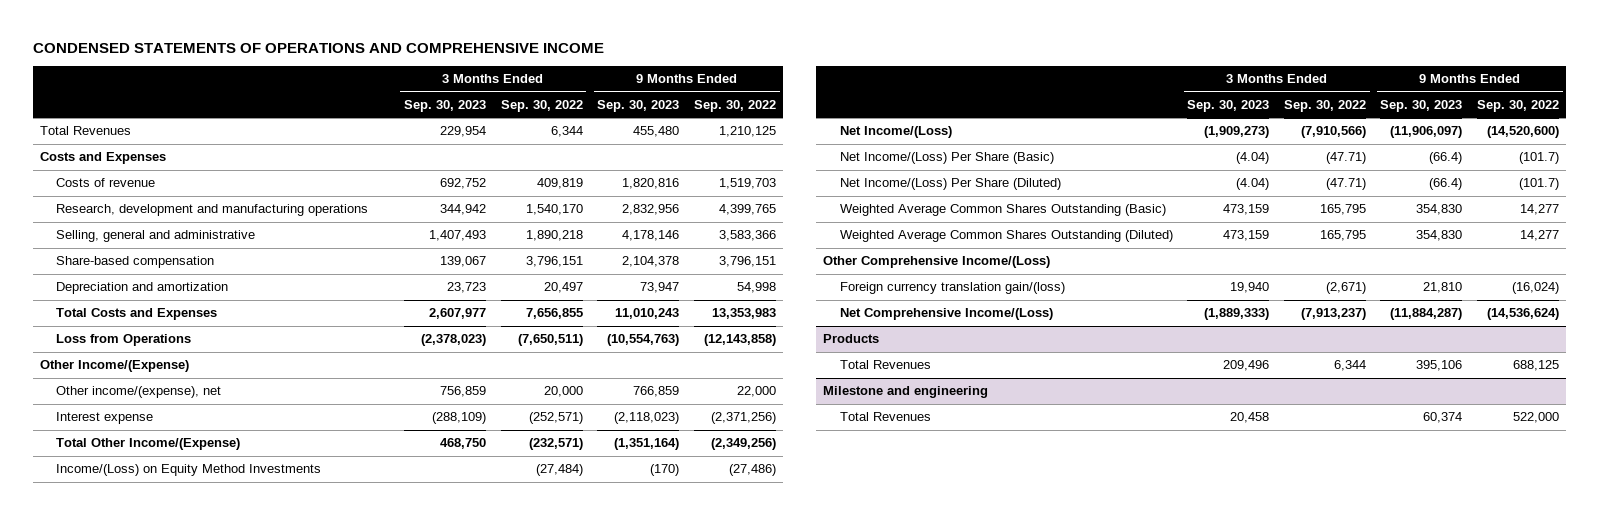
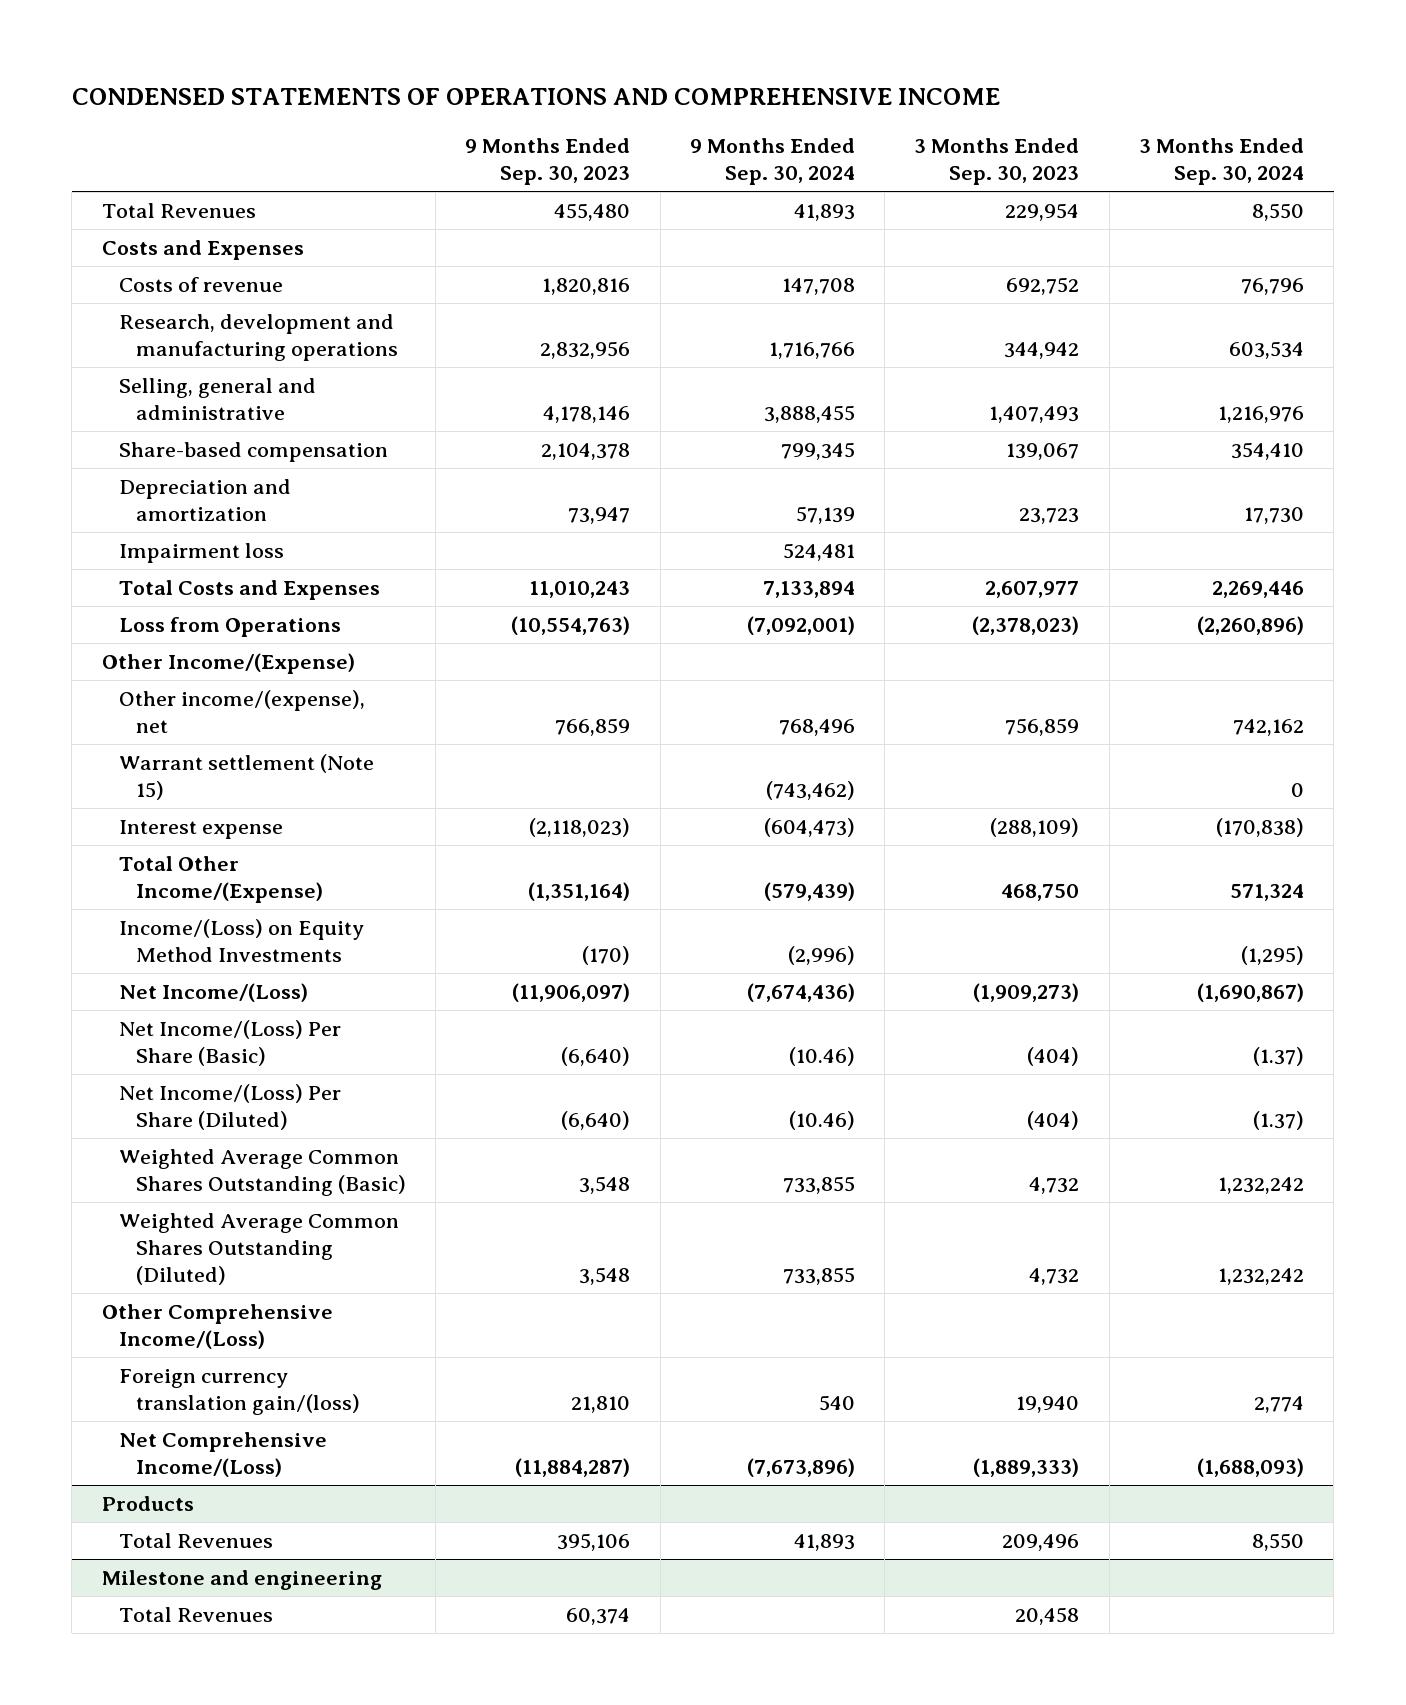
[500,99,583,112] Sep. 30, 2022 -> none
[693,99,776,112] Sep. 30, 2022 -> none
none -> [689,138,855,186] 9 Months Ended Sep. 30, 2024
none -> [1139,138,1305,186] 3 Months Ended Sep. 30, 2024
none -> [118,543,284,564] Impairment loss
none -> [118,754,374,801] Warrant settlement (Note 15)
[1236,152,1270,165] (4.04) -> [1027,1047,1080,1067] (404)
[1429,152,1463,165] (66.4) -> [561,1047,631,1067] (6,640)
[1236,178,1270,191] (4.04) -> [1027,1111,1080,1131] (404)
[1429,178,1463,191] (66.4) -> [561,1111,631,1131] (6,640)
[1223,204,1270,216] 473,159 -> [1029,1177,1080,1195] 4,732
[1416,204,1463,216] 354,830 -> [579,1176,631,1195] 3,548
[1223,230,1270,242] 473,159 -> [1029,1268,1080,1286] 4,732
[1416,230,1463,242] 354,830 -> [579,1267,631,1286] 3,548

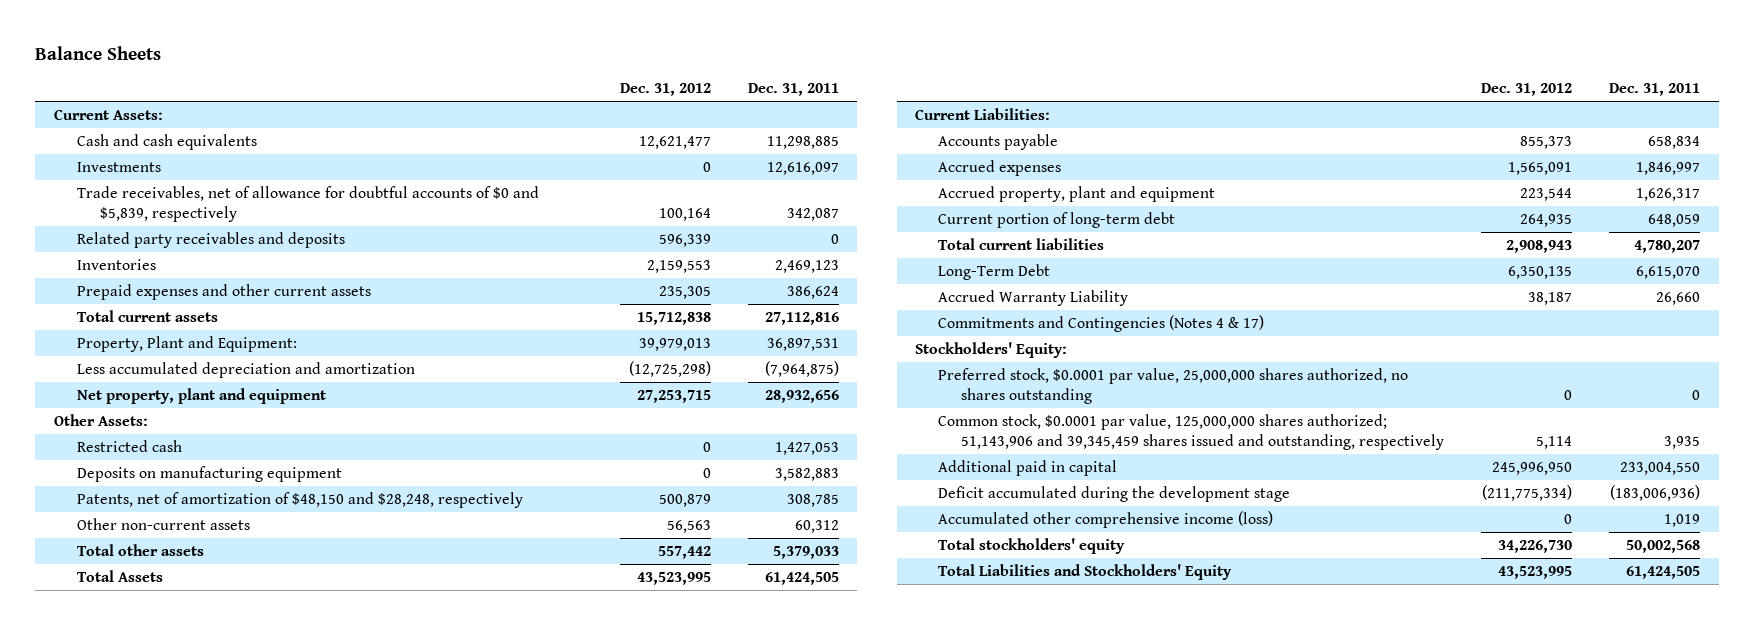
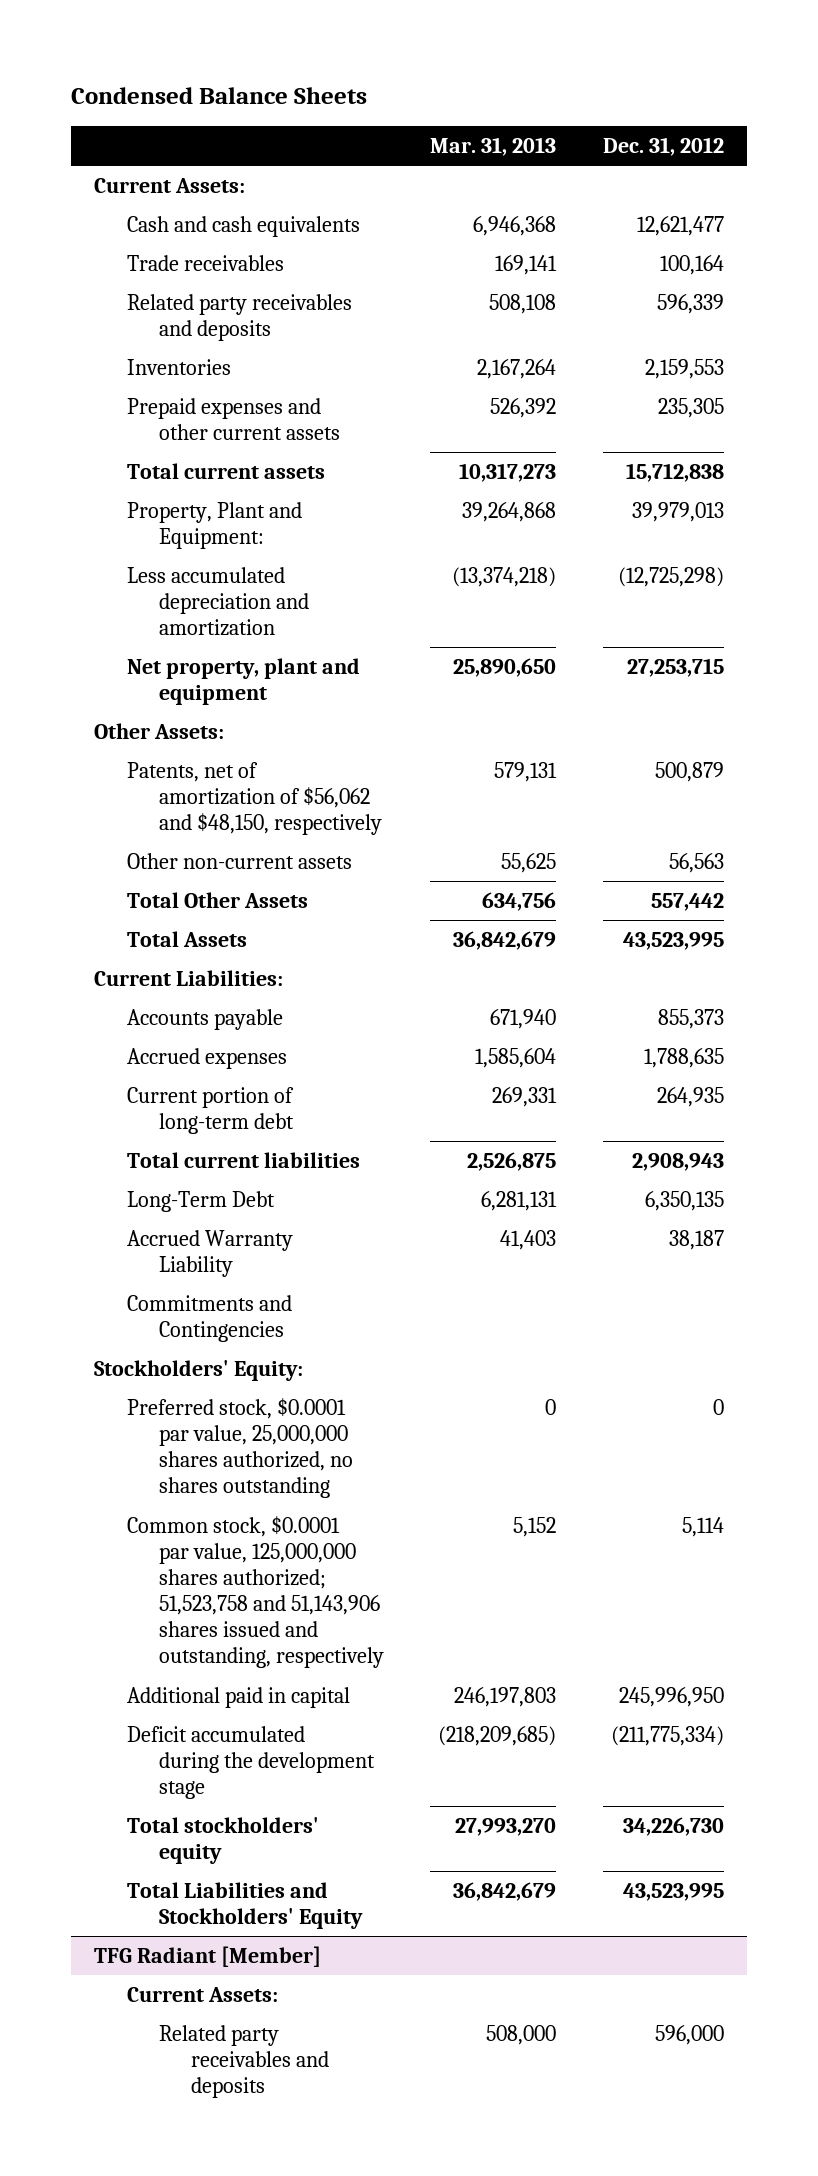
[34,45,161,60] Balance Sheets -> [70,87,367,105] Condensed Balance Sheets
[747,83,839,97] Dec. 31, 2011 -> none
none -> [430,136,557,156] Mar. 31, 2013
[76,161,161,172] Investments -> none
[76,185,539,223] Trade receivables, net of allowance for doubtful accounts of $0 and $5,839, respectively -> [126,255,284,272] Trade receivables
[76,439,182,452] Restricted cash -> none
[76,465,342,482] Deposits on manufacturing equipment -> none
[76,491,523,508] Patents, net of amortization of $48,150 and $28,248, respectively -> [126,762,382,836] Patents, net of amortization of $56,062 and $48,150, respectively
[76,543,204,556] Total other assets -> [126,892,308,909] Total Other Assets
[938,185,1216,202] Accrued property, plant and equipment -> none
[1508,161,1573,175] 1,565,091 -> [643,1048,724,1069] 1,788,635
[938,314,1265,332] Commitments and Contingencies (Notes 4 & 17) -> [126,1295,292,1343] Commitments and Contingencies
[938,413,1445,451] Common stock, $0.0001 par value, 125,000,000 shares authorized; 51,143,906 and 39,345,459 shares issued and outstanding, respectively -> [126,1516,384,1669] Common stock, $0.0001 par value, 125,000,000 shares authorized; 51,523,758 and 51,143,906 shares issued and outstanding, respectively
[938,510,1274,528] Accumulated other comprehensive income (loss) -> none
none -> [94,1946,322,1968] TFG Radiant [Member]
none -> [126,1987,278,2003] Current Assets:
none -> [158,2025,330,2099] Related party receivables and deposits

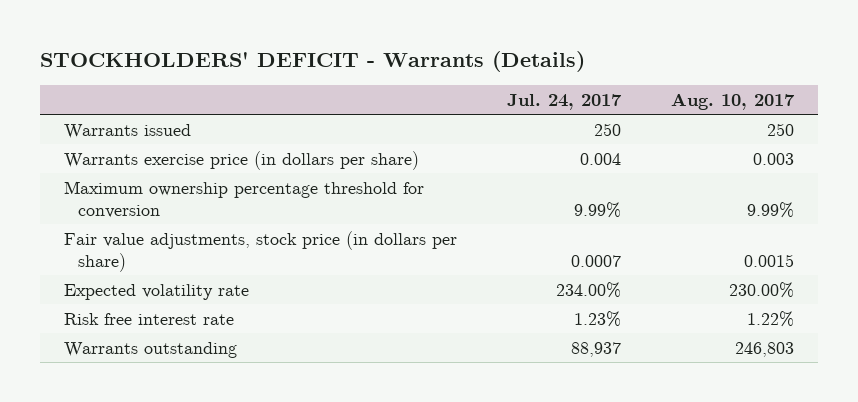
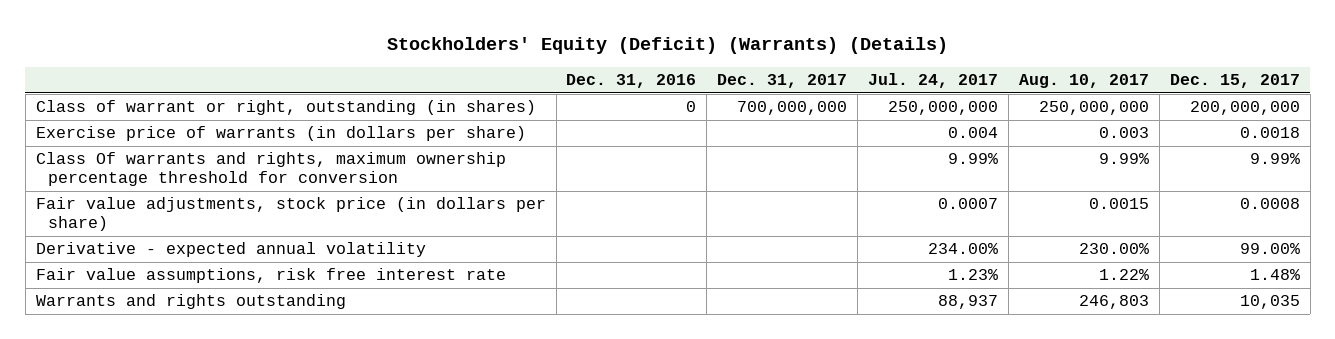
[39,51,585,73] STOCKHOLDERS' DEFICIT - Warrants (Details) -> [386,37,948,55] Stockholders' Equity (Deficit) (Warrants) (Details)
none -> [566,74,697,89] Dec. 31, 2016
none -> [717,74,848,89] Dec. 31, 2017
none -> [1169,74,1300,89] Dec. 15, 2017
[64,123,192,139] Warrants issued -> none
none -> [35,100,536,116] Class of warrant or right, outstanding (in shares)
[64,150,420,170] Warrants exercise price (in dollars per share) -> [35,126,526,142] Exercise price of warrants (in dollars per share)
[64,180,425,219] Maximum ownership percentage threshold for conversion -> [35,152,506,187] Class Of warrants and rights, maximum ownership percentage threshold for conversion
[64,283,250,300] Expected volatility rate -> [35,242,426,258] Derivative - expected annual volatility
[64,312,235,325] Risk free interest rate -> [35,268,506,284] Fair value assumptions, risk free interest rate
[64,341,238,358] Warrants outstanding -> [35,294,346,310] Warrants and rights outstanding

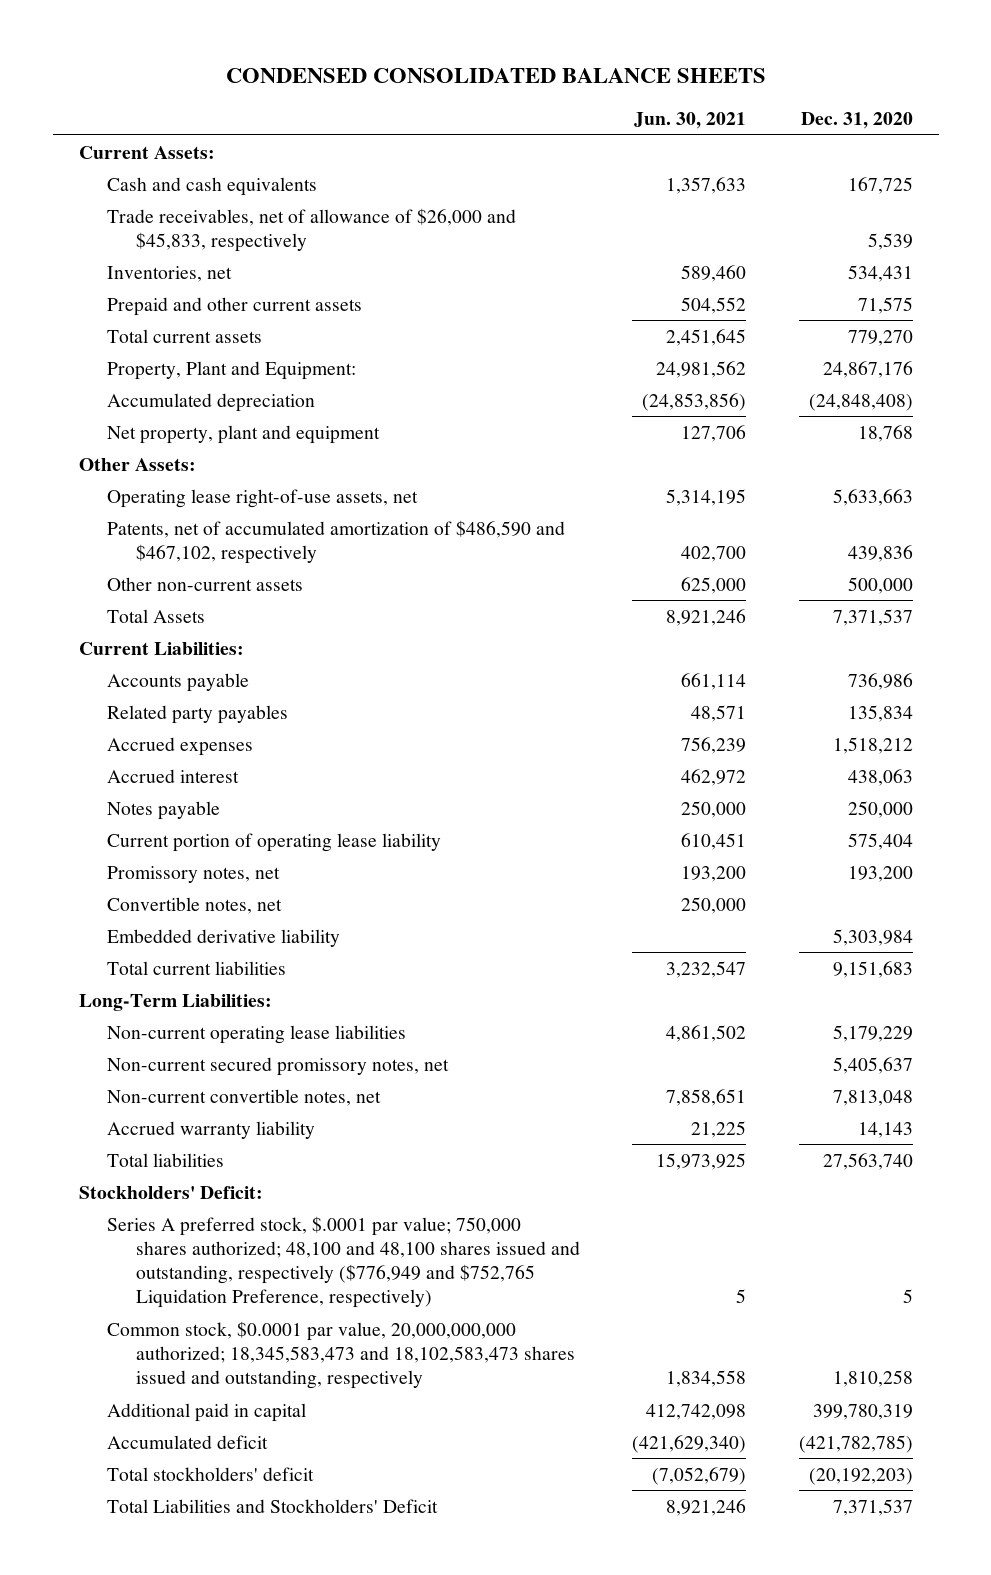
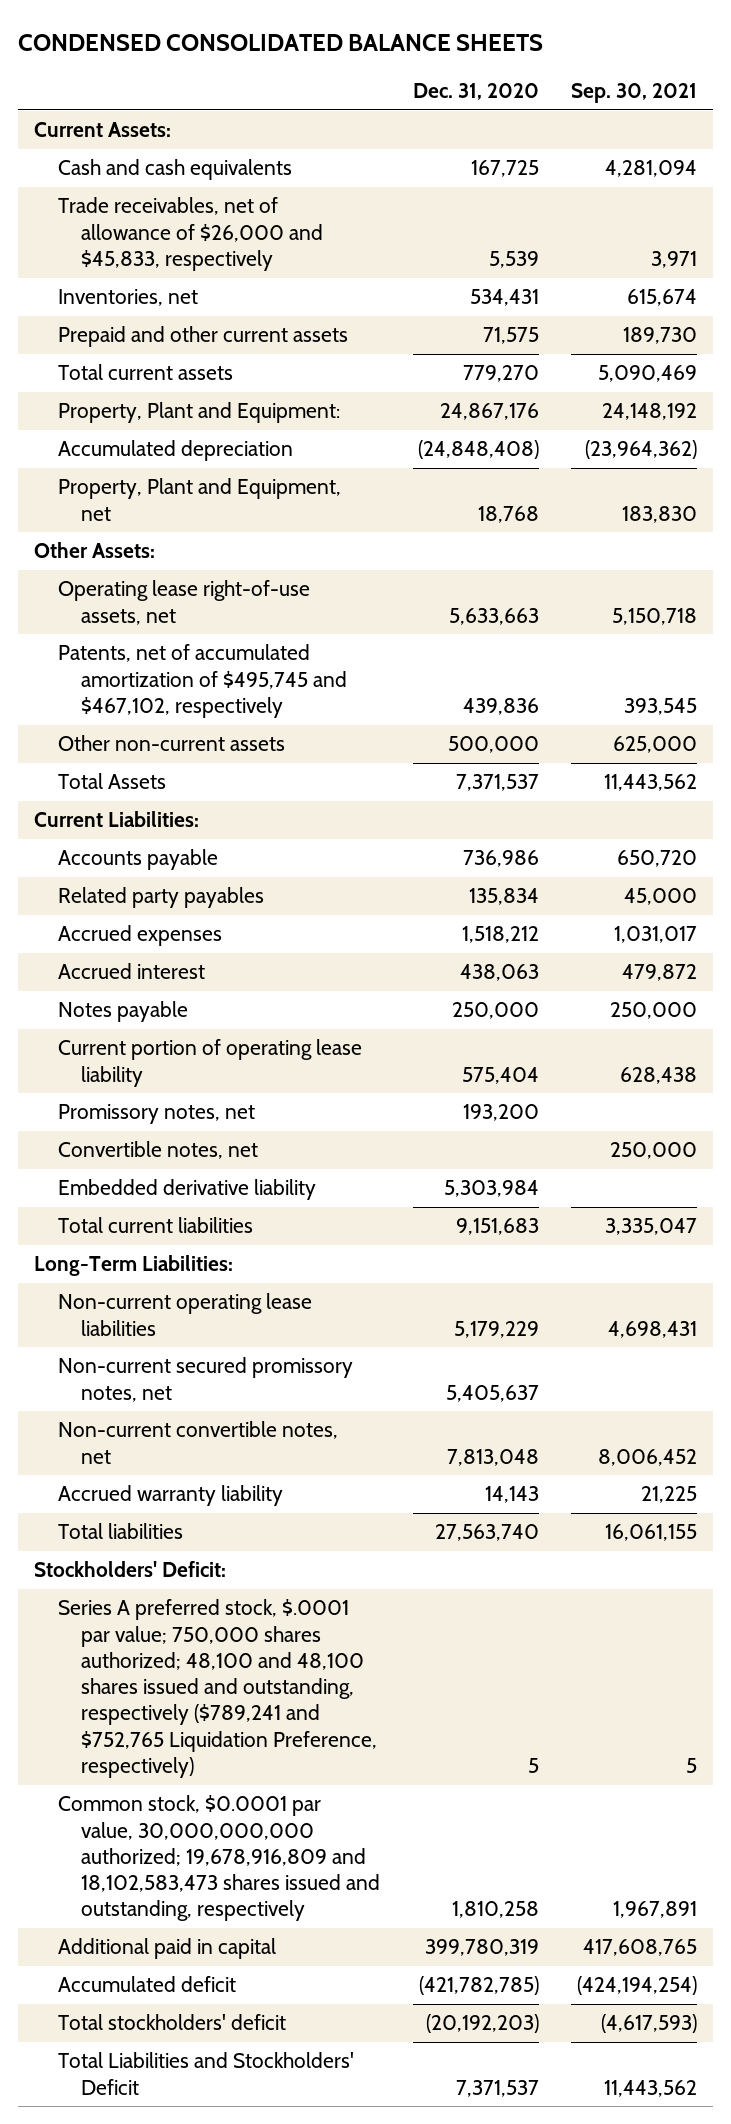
[634,112,747,130] Jun. 30, 2021 -> none
none -> [570,82,697,103] Sep. 30, 2021
[107,424,381,444] Net property, plant and equipment -> [57,478,341,521] Property, Plant and Equipment, net
[107,519,566,564] Patents, net of accumulated amortization of $486,590 and $467,102, respectively -> [57,644,348,718] Patents, net of accumulated amortization of $495,745 and $467,102, respectively
[107,1215,581,1309] Series A preferred stock, $.0001 par value; 750,000 shares authorized; 48,100 and 48,100 shares issued and outstanding, respectively ($776,949 and $752,765 Liquidation Preference, respectively) -> [57,1599,378,1778] Series A preferred stock, $.0001 par value; 750,000 shares authorized; 48,100 and 48,100 shares issued and outstanding, respectively ($789,241 and $752,765 Liquidation Preference, respectively)
[107,1320,576,1390] Common stock, $0.0001 par value, 20,000,000,000 authorized; 18,345,583,473 and 18,102,583,473 shares issued and outstanding, respectively -> [57,1795,381,1922] Common stock, $0.0001 par value, 30,000,000,000 authorized; 19,678,916,809 and 18,102,583,473 shares issued and outstanding, respectively

